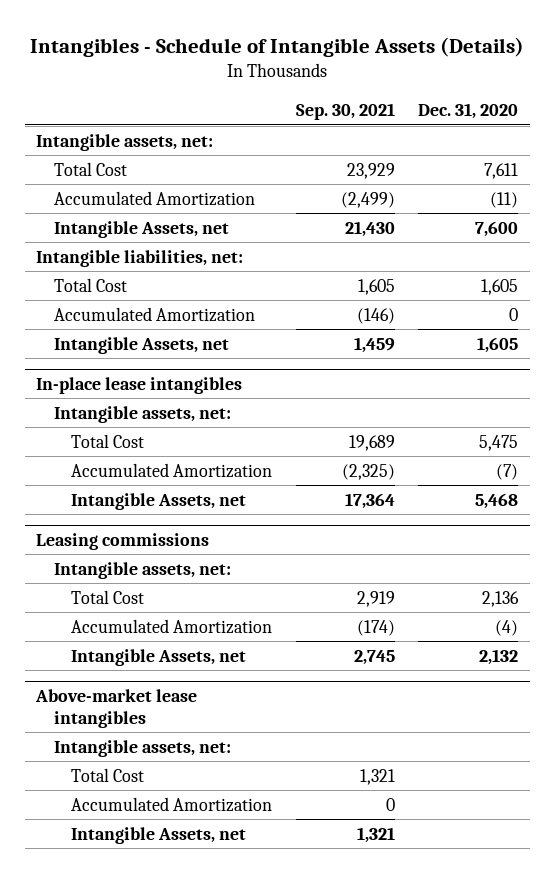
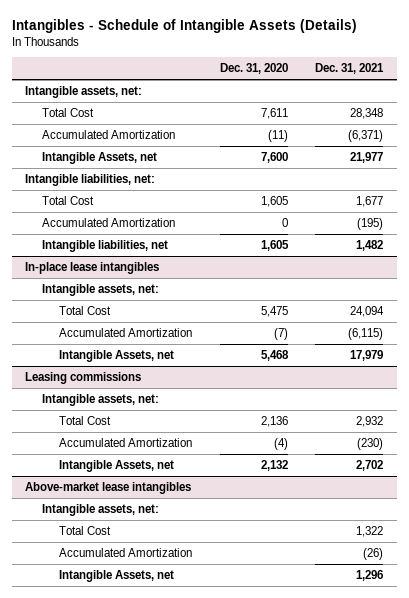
[295,103,395,121] Sep. 30, 2021 -> none
none -> [315,63,385,75] Dec. 31, 2021
[53,336,229,354] Intangible Assets, net -> [42,239,169,252] Intangible liabilities, net

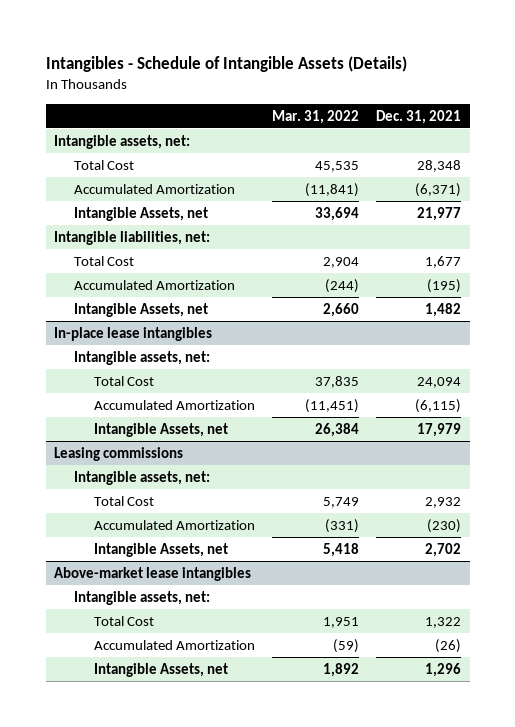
[219,63,288,75] Dec. 31, 2020 -> none
none -> [272,109,360,124] Mar. 31, 2022
[42,239,169,252] Intangible liabilities, net -> [74,302,209,317] Intangible Assets, net

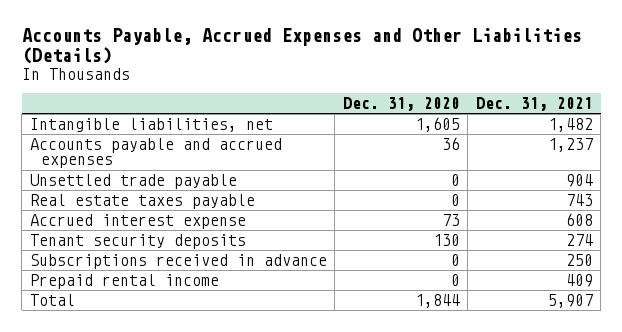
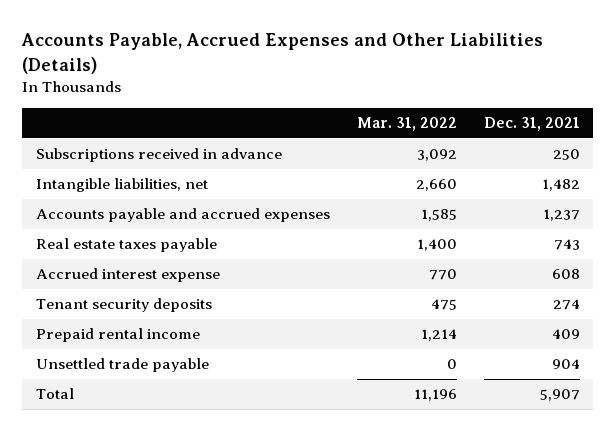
[342,97,460,112] Dec. 31, 2020 -> none
none -> [356,117,457,132] Mar. 31, 2022
[29,254,327,270] Subscriptions received in advance -> [35,148,282,163] Subscriptions received in advance
[29,174,237,190] Unsettled trade payable -> [35,358,209,373] Unsettled trade payable

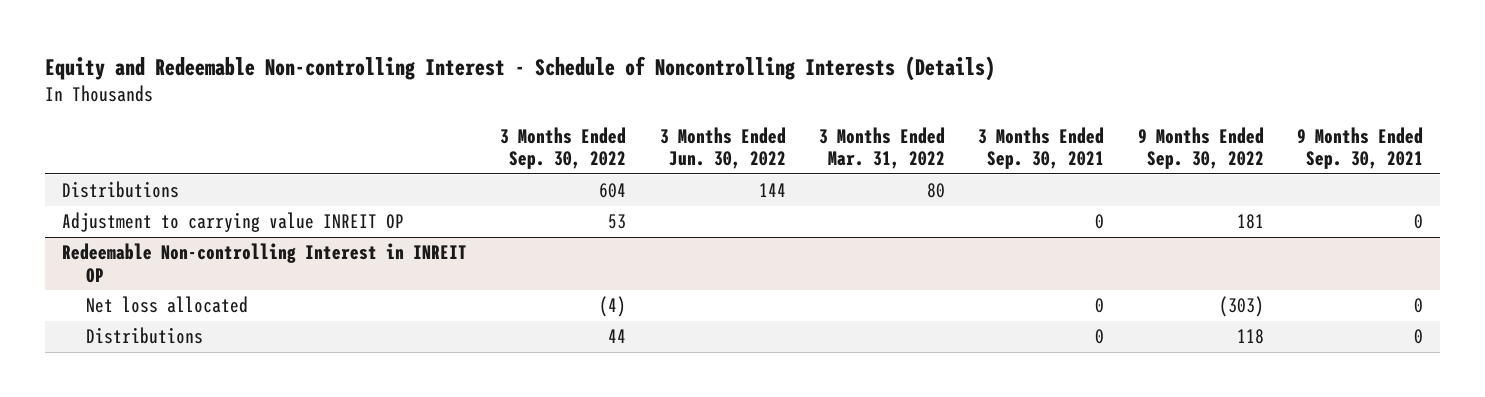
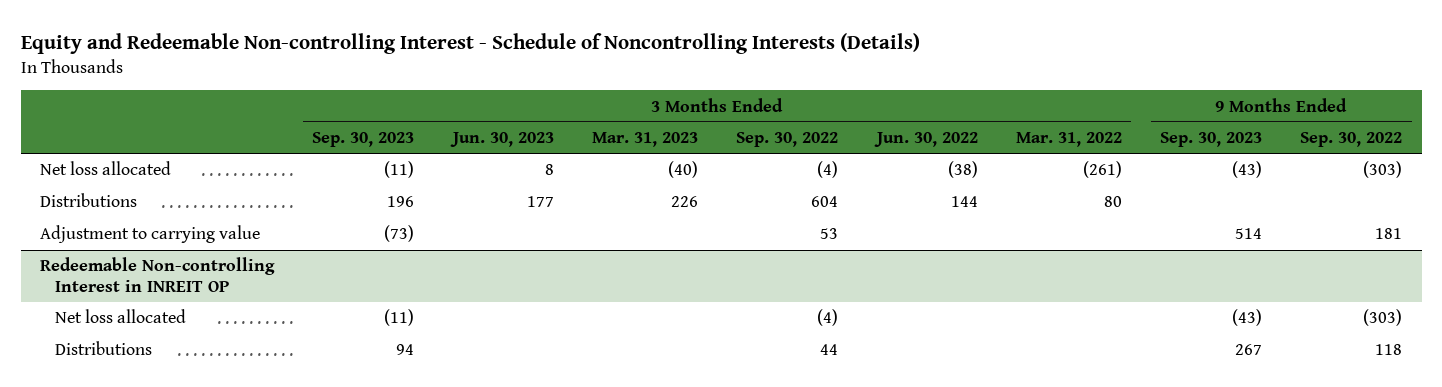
[978,126,1105,170] 3 Months Ended Sep. 30, 2021 -> none
[1296,126,1423,170] 9 Months Ended Sep. 30, 2021 -> none
none -> [312,132,415,148] Sep. 30, 2023
none -> [449,132,554,148] Jun. 30, 2023
none -> [591,132,698,148] Mar. 31, 2023
none -> [1160,132,1263,148] Sep. 30, 2023
none -> [40,161,172,176] Net loss allocated
[61,212,404,233] Adjustment to carrying value INREIT OP -> [40,225,261,244] Adjustment to carrying value

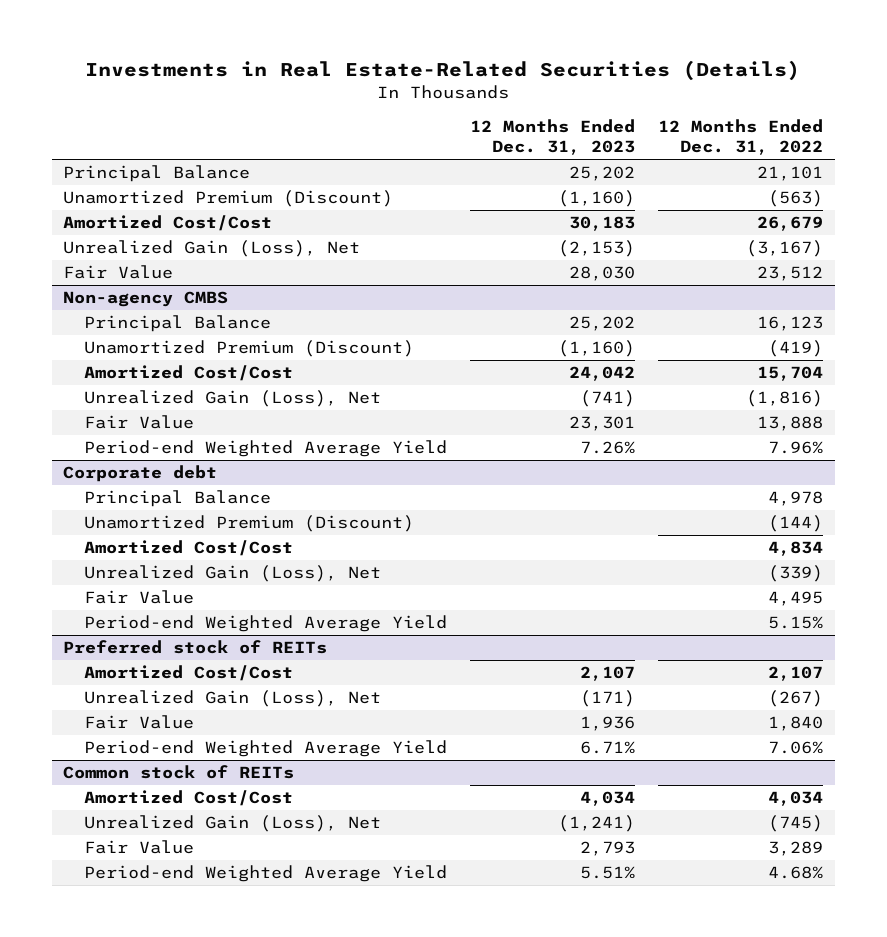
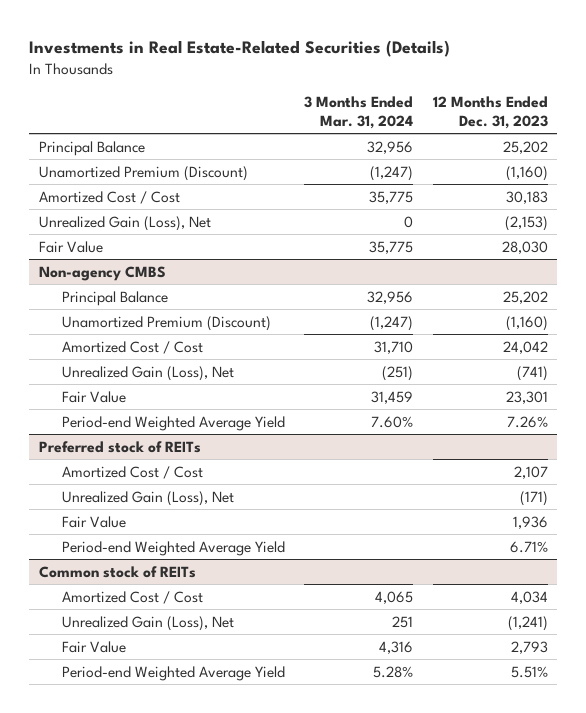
[658,118,824,156] 12 Months Ended Dec. 31, 2022 -> none
none -> [304,95,414,129] 3 Months Ended Mar. 31, 2024
[63,215,273,232] Amortized Cost/Cost -> [38,190,180,204] Amortized Cost / Cost
[84,365,294,382] Amortized Cost/Cost -> [62,340,204,354] Amortized Cost / Cost
[63,465,218,483] Corporate debt -> none
[84,490,272,508] Principal Balance -> none
[84,515,415,533] Unamortized Premium (Discount) -> none
[84,540,294,557] Amortized Cost/Cost -> none
[84,565,382,583] Unrealized Gain (Loss), Net -> none
[84,590,195,605] Fair Value -> none
[84,615,448,633] Period-end Weighted Average Yield -> none
[84,665,294,682] Amortized Cost/Cost -> [62,465,204,479] Amortized Cost / Cost
[84,790,294,807] Amortized Cost/Cost -> [62,590,204,604] Amortized Cost / Cost

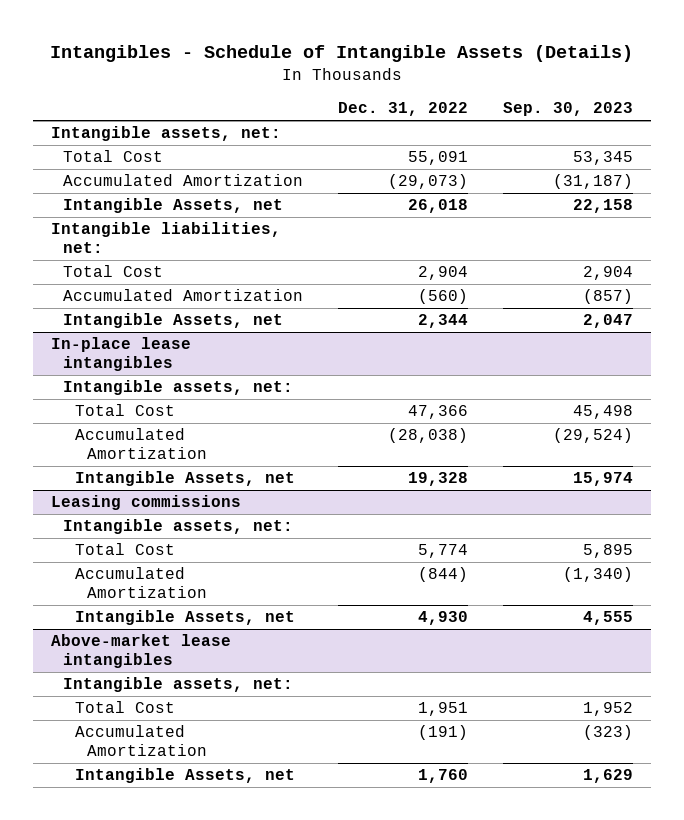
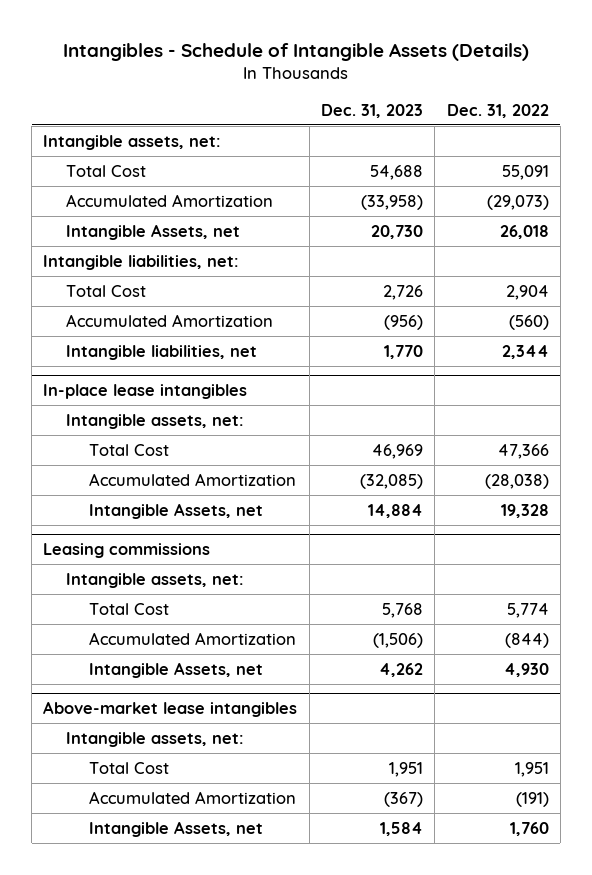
[503,102,634,117] Sep. 30, 2023 -> none
none -> [321,103,424,118] Dec. 31, 2023
[62,313,283,329] Intangible Assets, net -> [66,344,258,360] Intangible liabilities, net

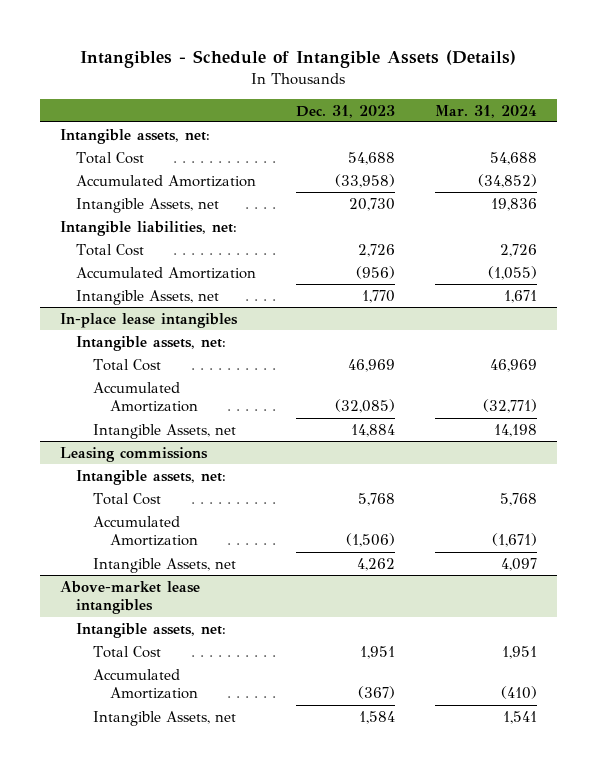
[446,103,549,118] Dec. 31, 2022 -> none
none -> [435,104,538,118] Mar. 31, 2024
[66,344,258,360] Intangible liabilities, net -> [76,289,220,305] Intangible Assets, net

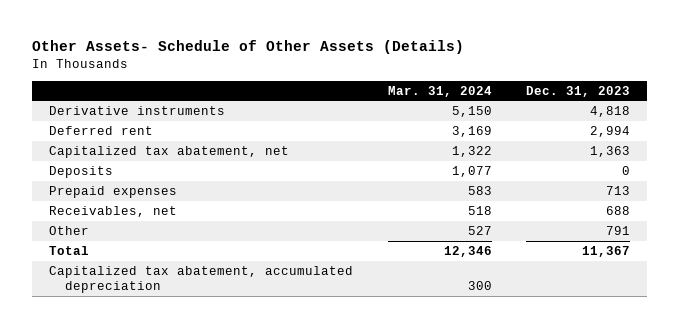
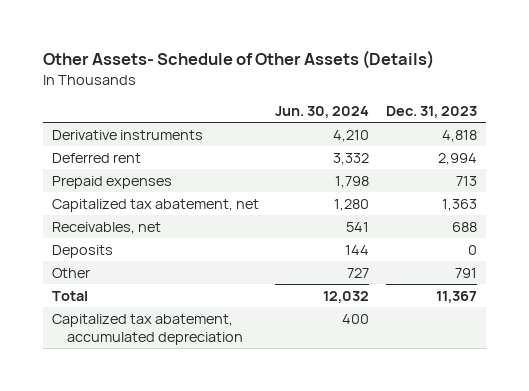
[387,85,492,97] Mar. 31, 2024 -> none
none -> [275,105,370,118] Jun. 30, 2024
[49,145,290,158] Capitalized tax abatement, net -> [51,198,259,212] Capitalized tax abatement, net
[49,165,114,178] Deposits -> [51,244,113,258] Deposits

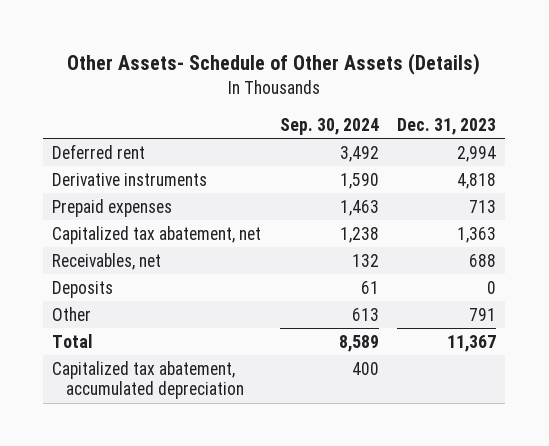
[275,105,370,118] Jun. 30, 2024 -> none
none -> [279,117,379,135] Sep. 30, 2024
[51,129,203,140] Derivative instruments -> [52,172,208,186] Derivative instruments

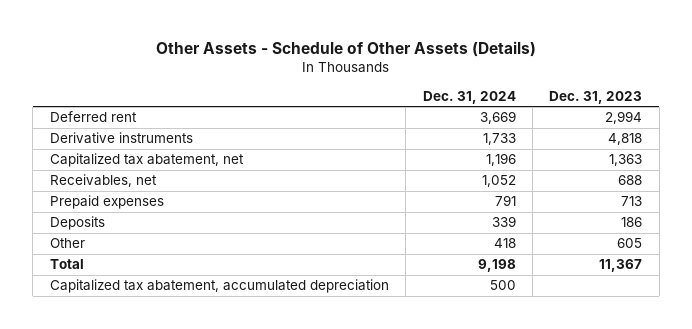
[67,53,481,76] Other Assets- Schedule of Other Assets (Details) -> [156,40,537,57] Other Assets - Schedule of Other Assets (Details)
[279,117,379,135] Sep. 30, 2024 -> none
none -> [422,91,516,105] Dec. 31, 2024
[52,198,173,217] Prepaid expenses -> [49,195,164,210] Prepaid expenses
[487,280,497,294] 0 -> [621,217,643,228] 186
[469,307,497,321] 791 -> [617,238,643,249] 605

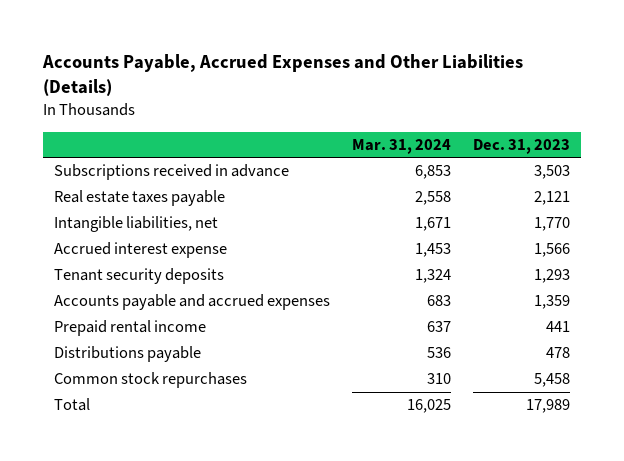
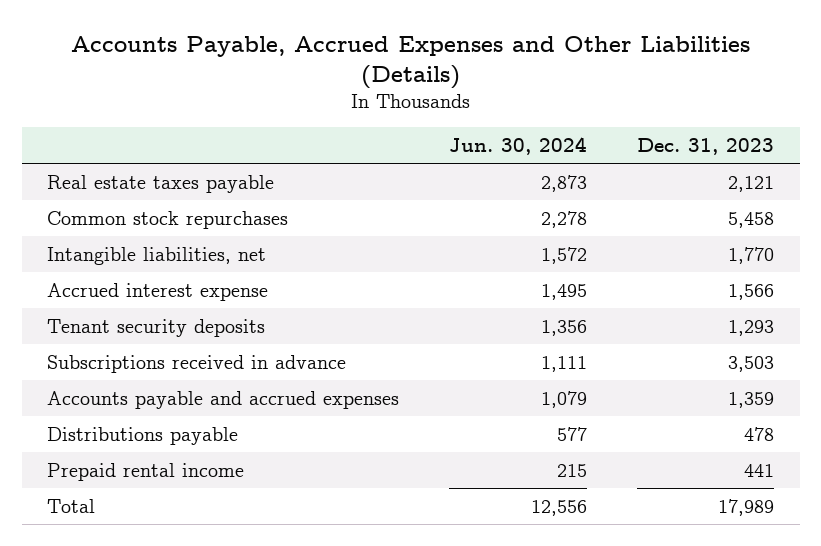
[352,138,452,154] Mar. 31, 2024 -> none
none -> [449,136,588,155] Jun. 30, 2024
[53,372,247,389] Common stock repurchases -> [46,210,288,229] Common stock repurchases
[53,164,289,181] Subscriptions received in advance -> [46,354,346,373] Subscriptions received in advance
[53,320,206,337] Prepaid rental income -> [46,462,244,481] Prepaid rental income

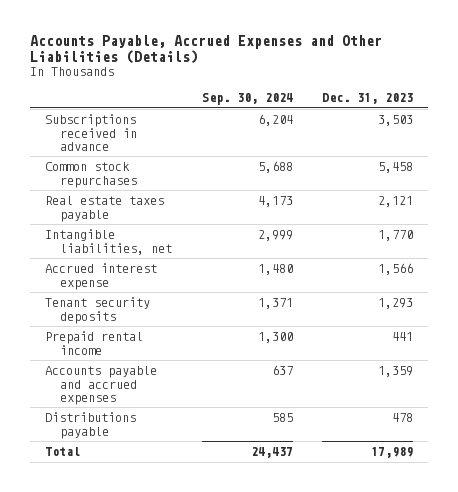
[449,136,588,155] Jun. 30, 2024 -> none
none -> [201,93,293,106] Sep. 30, 2024
[46,354,346,373] Subscriptions received in advance -> [44,114,138,151] Subscriptions received in advance
[46,174,274,193] Real estate taxes payable -> [44,196,164,222] Real estate taxes payable
[46,462,244,481] Prepaid rental income -> [44,331,143,355] Prepaid rental income

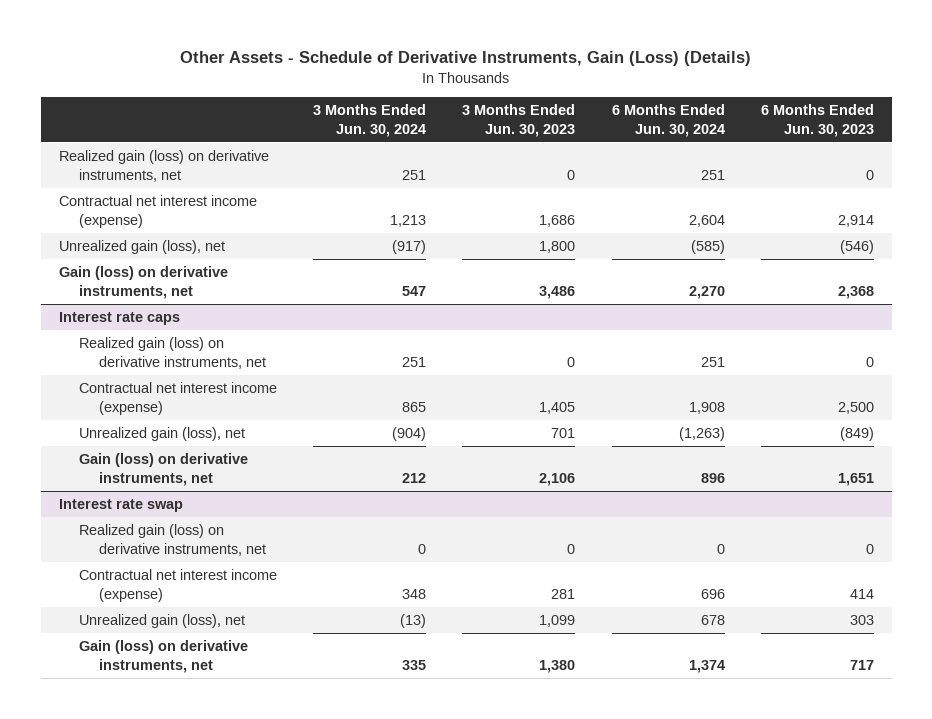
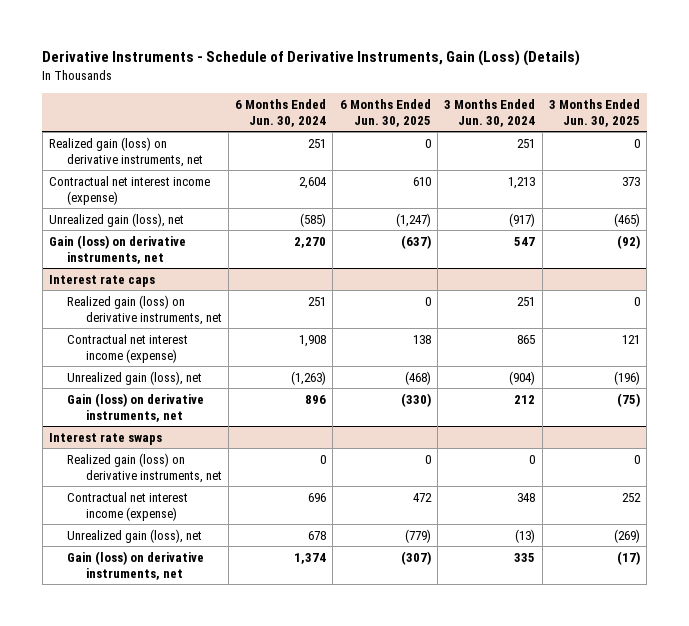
[180,50,752,66] Other Assets - Schedule of Derivative Instruments, Gain (Loss) (Details) -> [42,50,581,67] Derivative Instruments - Schedule of Derivative Instruments, Gain (Loss) (Details)
[462,103,576,137] 3 Months Ended Jun. 30, 2023 -> none
[760,103,874,137] 6 Months Ended Jun. 30, 2023 -> none
none -> [339,98,431,127] 6 Months Ended Jun. 30, 2025
none -> [549,98,641,127] 3 Months Ended Jun. 30, 2025
[58,498,183,512] Interest rate swap -> [48,432,162,445] Interest rate swaps

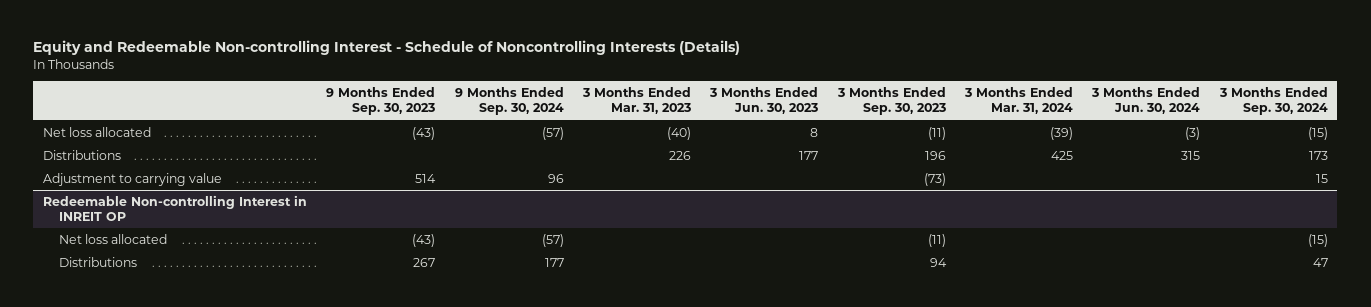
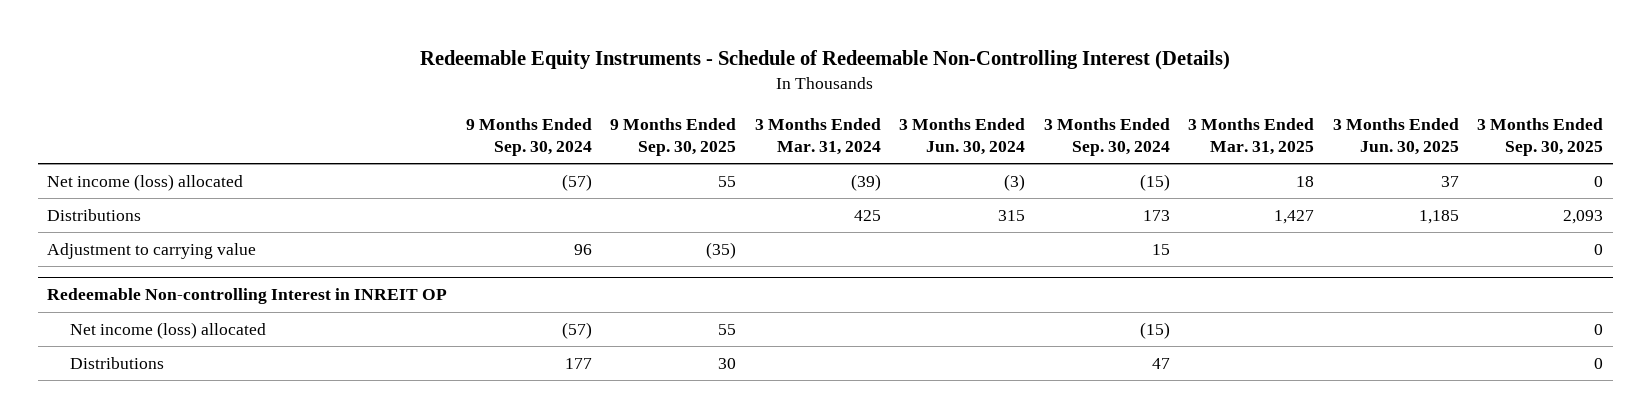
[33,40,741,56] Equity and Redeemable Non-controlling Interest - Schedule of Noncontrolling Interests (Details) -> [420,50,1231,71] Redeemable Equity Instruments - Schedule of Redeemable Non-Controlling Interest (Details)
[326,87,436,116] 9 Months Ended Sep. 30, 2023 -> none
[581,87,691,115] 3 Months Ended Mar. 31, 2023 -> none
[709,87,819,115] 3 Months Ended Jun. 30, 2023 -> none
[836,87,946,116] 3 Months Ended Sep. 30, 2023 -> none
none -> [610,117,737,157] 9 Months Ended Sep. 30, 2025
none -> [1188,117,1315,156] 3 Months Ended Mar. 31, 2025
none -> [1332,117,1459,156] 3 Months Ended Jun. 30, 2025
none -> [1477,117,1604,157] 3 Months Ended Sep. 30, 2025
[42,126,151,137] Net loss allocated -> [47,173,244,191] Net income (loss) allocated
[59,233,168,244] Net loss allocated -> [70,321,267,339] Net income (loss) allocated

